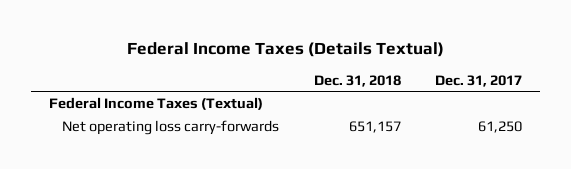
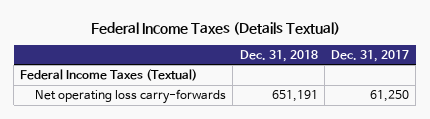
[348,121,401,134] 651,157 -> [271,90,318,103] 651,191

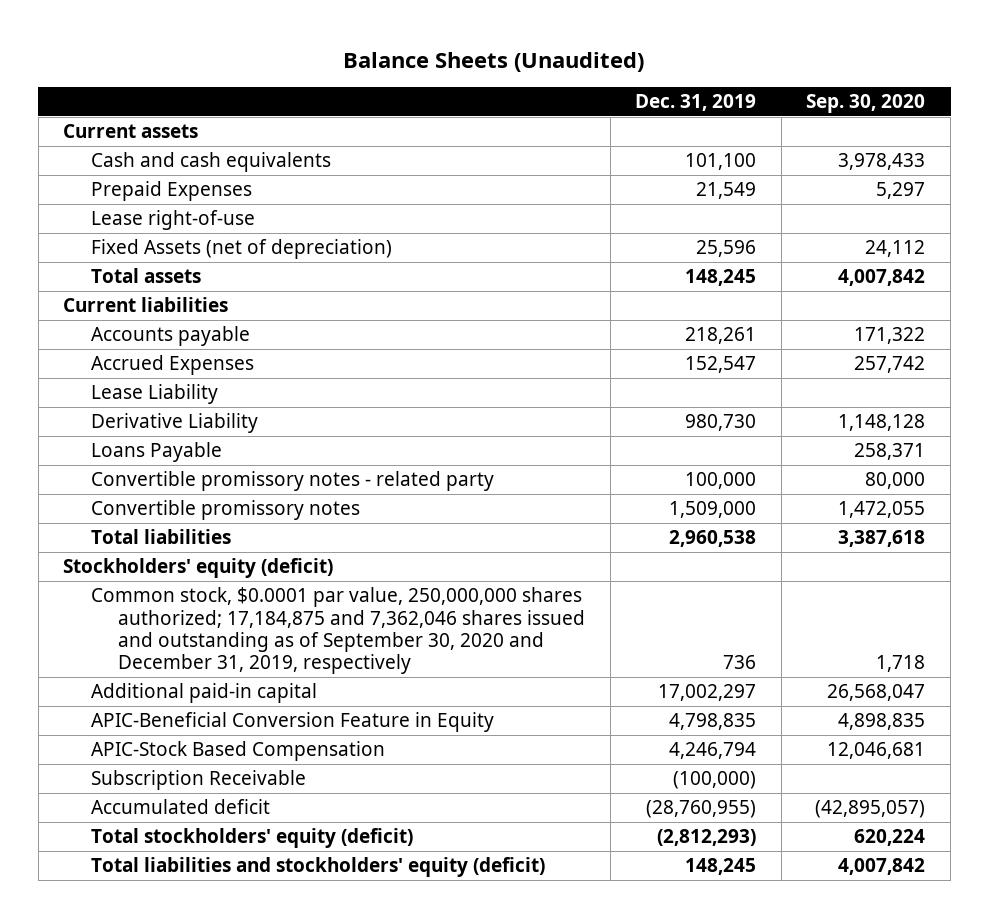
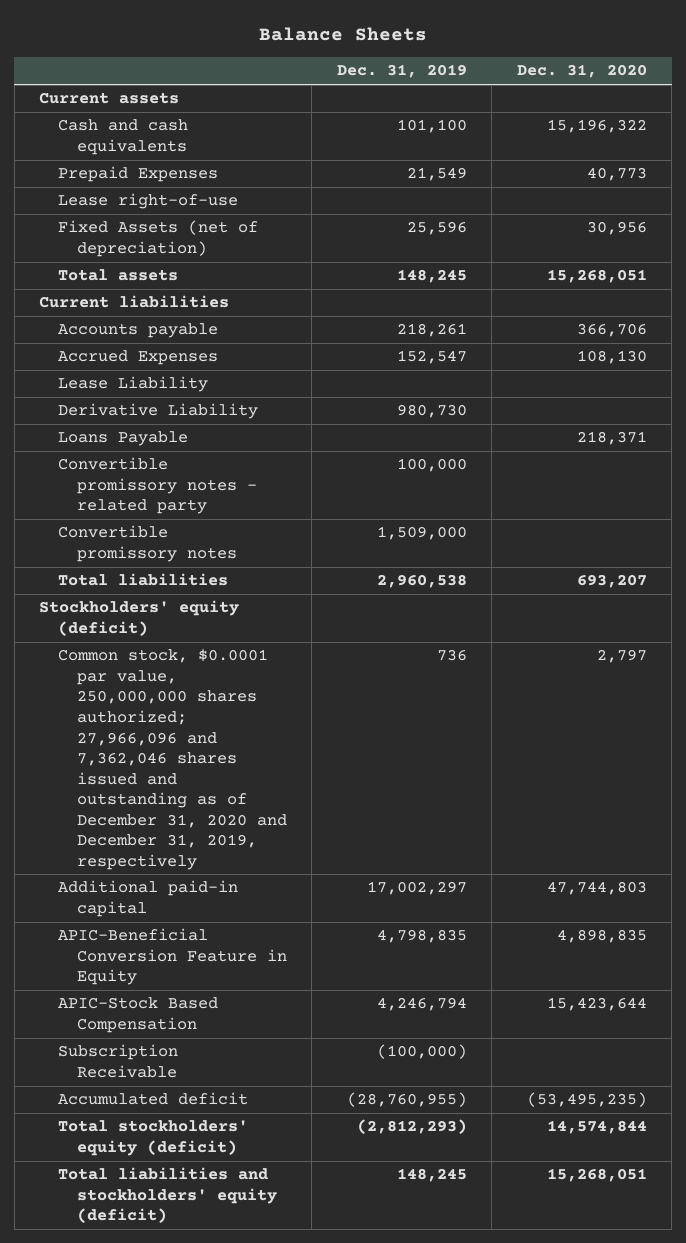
[343,51,645,72] Balance Sheets (Unaudited) -> [259,27,428,42] Balance Sheets
[806,94,926,114] Sep. 30, 2020 -> none
none -> [516,64,647,79] Dec. 31, 2020
[90,587,586,675] Common stock, $0.0001 par value, 250,000,000 shares authorized; 17,184,875 and 7,362,046 shares issued and outstanding as of September 30, 2020 and December 31, 2019, respectively -> [57,649,287,870] Common stock, $0.0001 par value, 250,000,000 shares authorized; 27,966,096 and 7,362,046 shares issued and outstanding as of December 31, 2020 and December 31, 2019, respectively

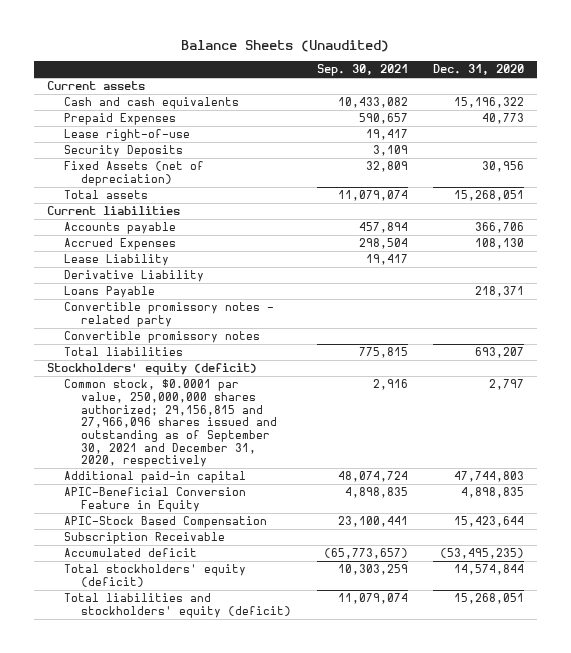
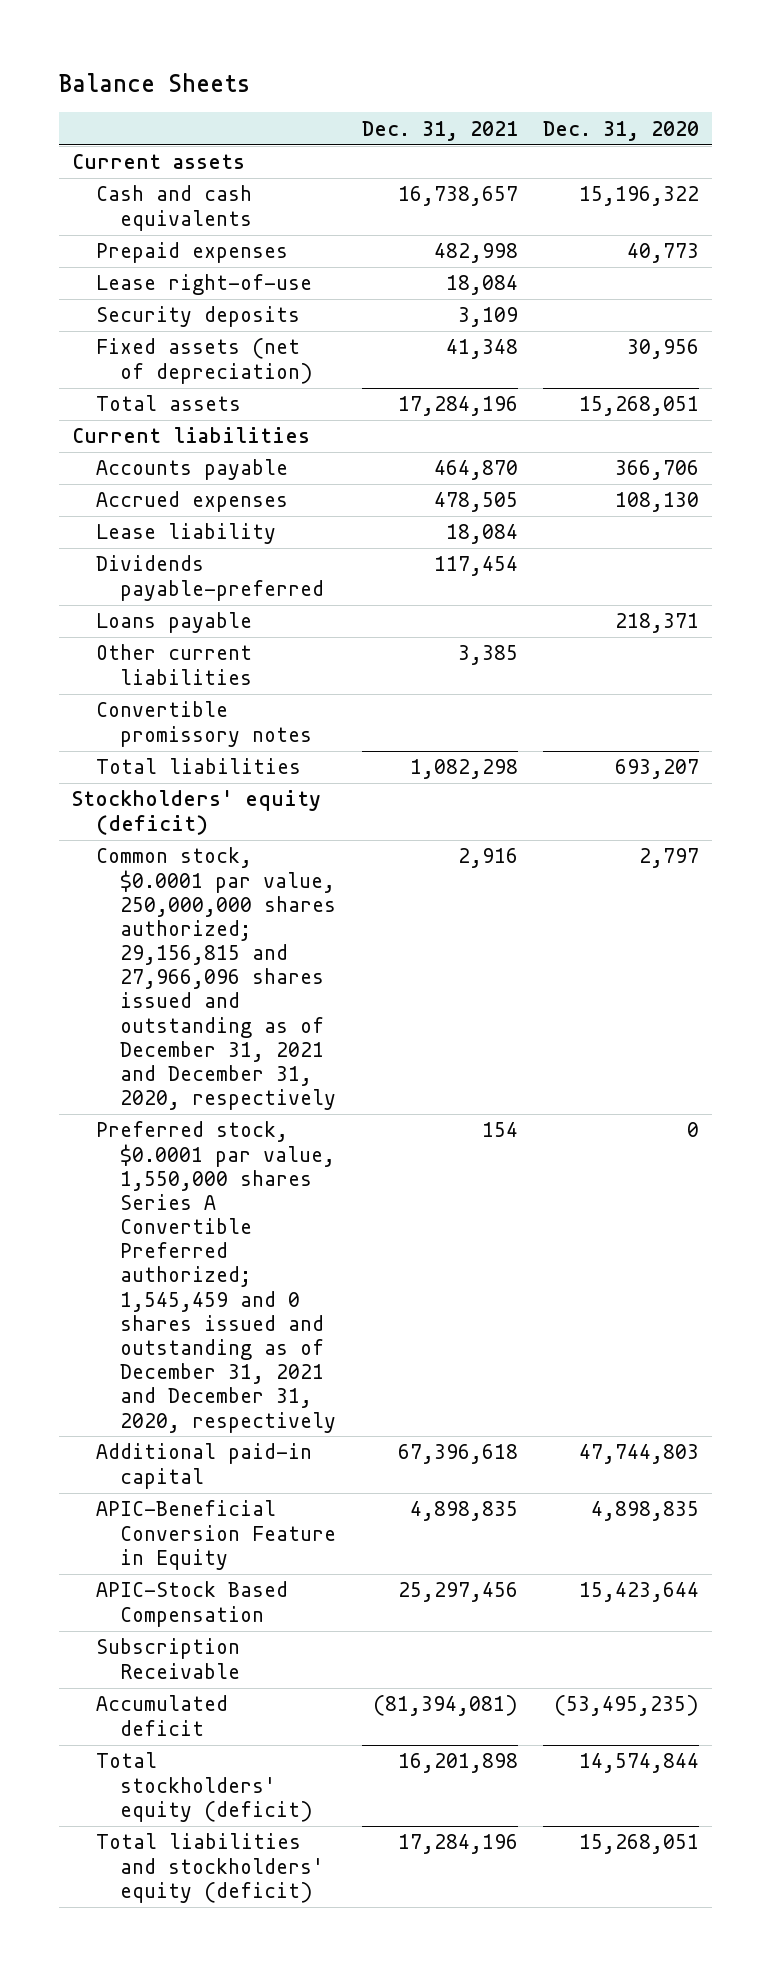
[181,40,390,53] Balance Sheets (Unaudited) -> [59,72,251,92] Balance Sheets
[316,64,408,77] Sep. 30, 2021 -> none
none -> [361,120,518,141] Dec. 31, 2021
[63,113,176,126] Prepaid Expenses -> [96,242,289,264] Prepaid expenses
[63,145,183,158] Security Deposits -> [96,306,301,328] Security deposits
[63,161,204,186] Fixed Assets (net of depreciation) -> [96,338,314,384] Fixed assets (net of depreciation)
[63,302,274,327] Convertible promissory notes - related party -> none
[63,238,176,251] Accrued Expenses -> [96,491,289,513] Accrued expenses
[63,254,169,267] Lease Liability -> [96,523,277,545] Lease liability
[63,270,204,283] Derivative Liability -> [96,555,325,601] Dividends payable-preferred
[63,286,155,299] Loans Payable -> [96,612,253,634] Loans payable
none -> [96,644,253,685] Other current liabilities
[63,379,277,468] Common stock, $0.0001 par value, 250,000,000 shares authorized; 29,156,815 and 27,966,096 shares issued and outstanding as of September 30, 2021 and December 31, 2020, respectively -> [96,847,337,1111] Common stock, $0.0001 par value, 250,000,000 shares authorized; 29,156,815 and 27,966,096 shares issued and outstanding as of December 31, 2021 and December 31, 2020, respectively
none -> [96,1121,337,1433] Preferred stock, $0.0001 par value, 1,550,000 shares Series A Convertible Preferred authorized; 1,545,459 and 0 shares issued and outstanding as of December 31, 2021 and December 31, 2020, respectively

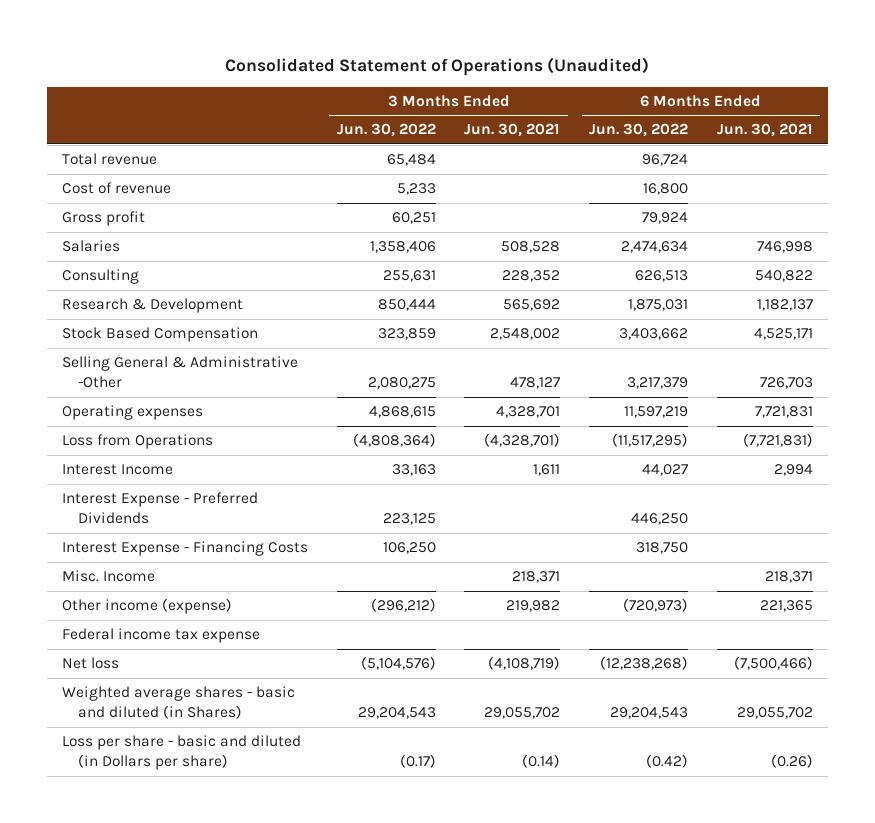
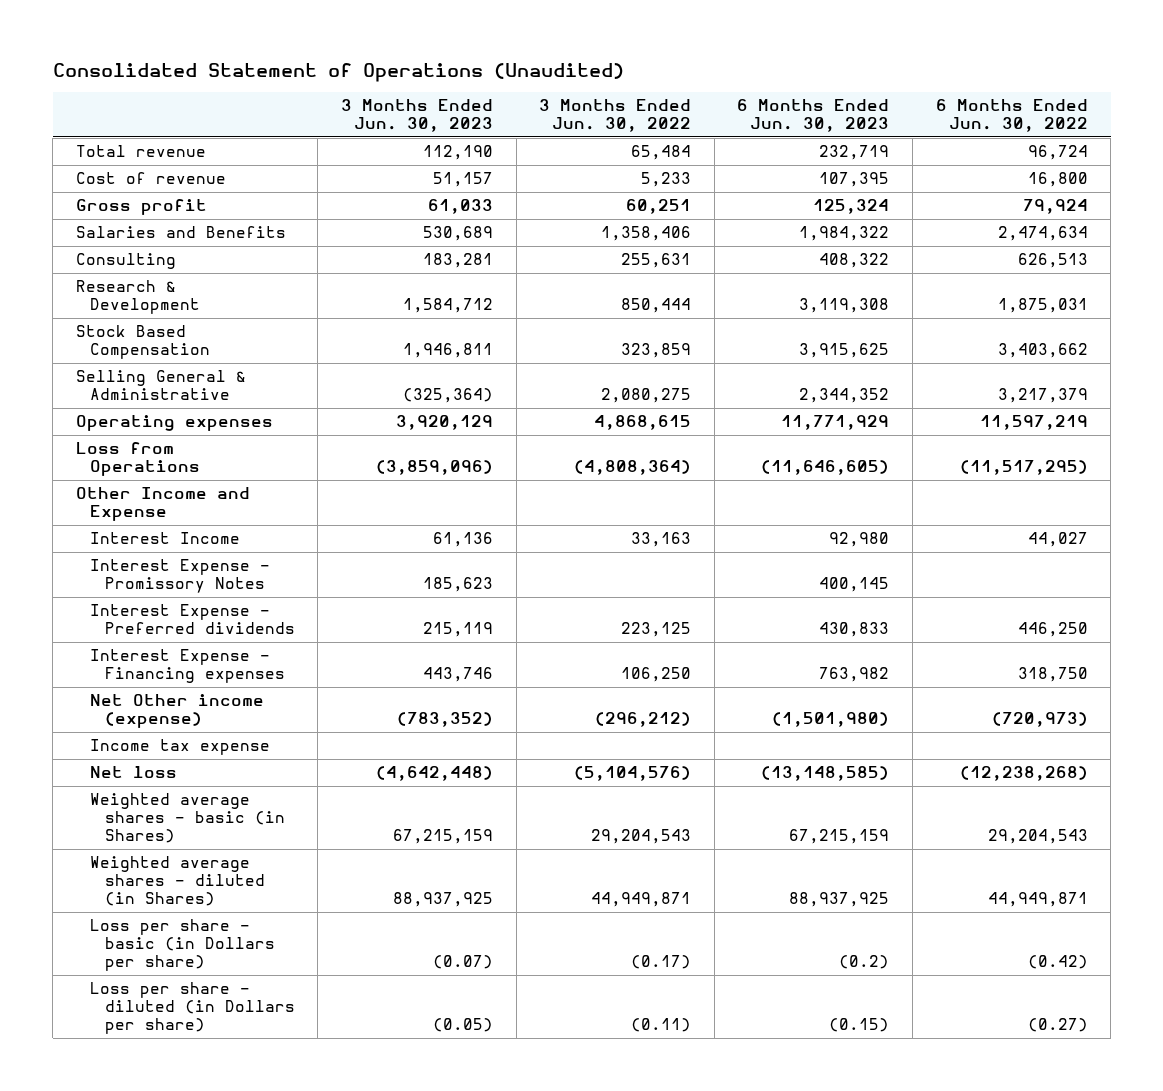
[464,123,561,138] Jun. 30, 2021 -> none
[717,123,814,138] Jun. 30, 2021 -> none
none -> [341,99,494,133] 3 Months Ended Jun. 30, 2023
none -> [737,99,890,133] 6 Months Ended Jun. 30, 2023
[61,240,120,253] Salaries -> [75,226,286,239] Salaries and Benefits
[61,356,298,389] Selling General & Administrative -Other -> [75,370,246,401] Selling General & Administrative
none -> [75,487,250,522] Other Income and Expense
[61,570,155,583] Misc. Income -> none
none -> [90,559,271,594] Interest Expense - Promissory Notes
[61,492,258,525] Interest Expense - Preferred Dividends -> [90,604,295,635] Interest Expense - Preferred dividends
[61,541,308,557] Interest Expense - Financing Costs -> [90,649,285,684] Interest Expense - Financing expenses
[61,598,232,615] Other income (expense) -> [90,694,265,729] Net Other income (expense)
[61,628,260,644] Federal income tax expense -> [90,739,271,756] Income tax expense
[61,686,295,720] Weighted average shares - basic and diluted (in Shares) -> [90,793,285,844] Weighted average shares - basic (in Shares)
none -> [90,856,265,907] Weighted average shares - diluted (in Shares)
[61,735,301,771] Loss per share - basic and diluted (in Dollars per share) -> [90,919,275,972] Loss per share - basic (in Dollars per share)
none -> [90,982,295,1035] Loss per share - diluted (in Dollars per share)

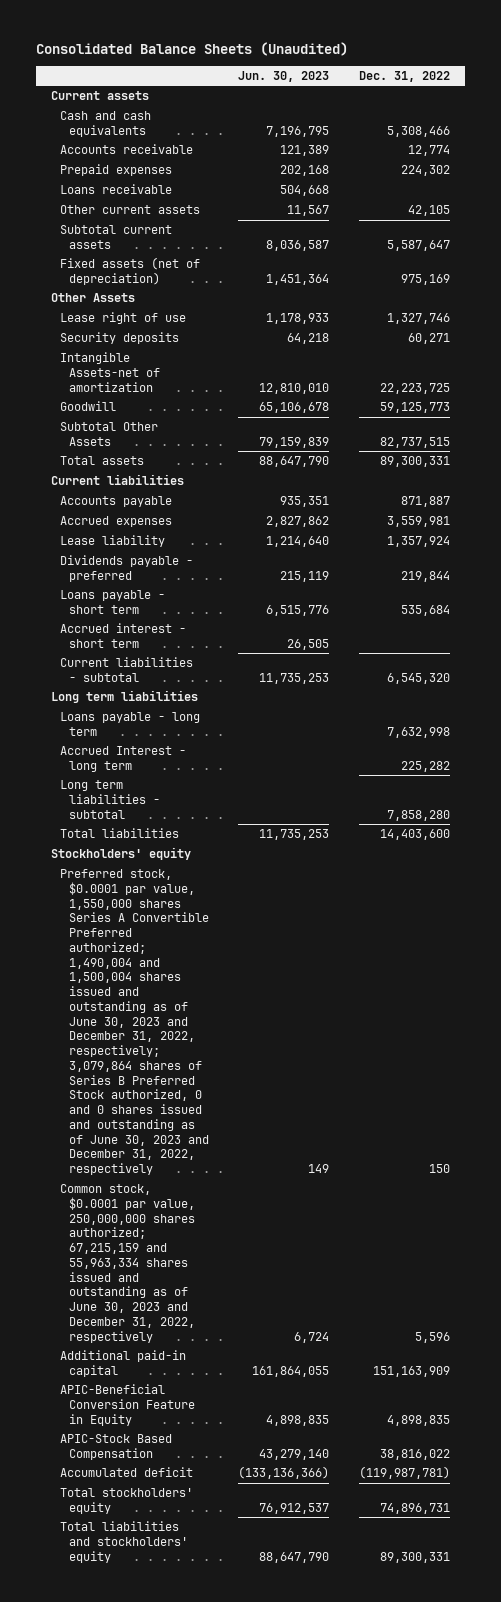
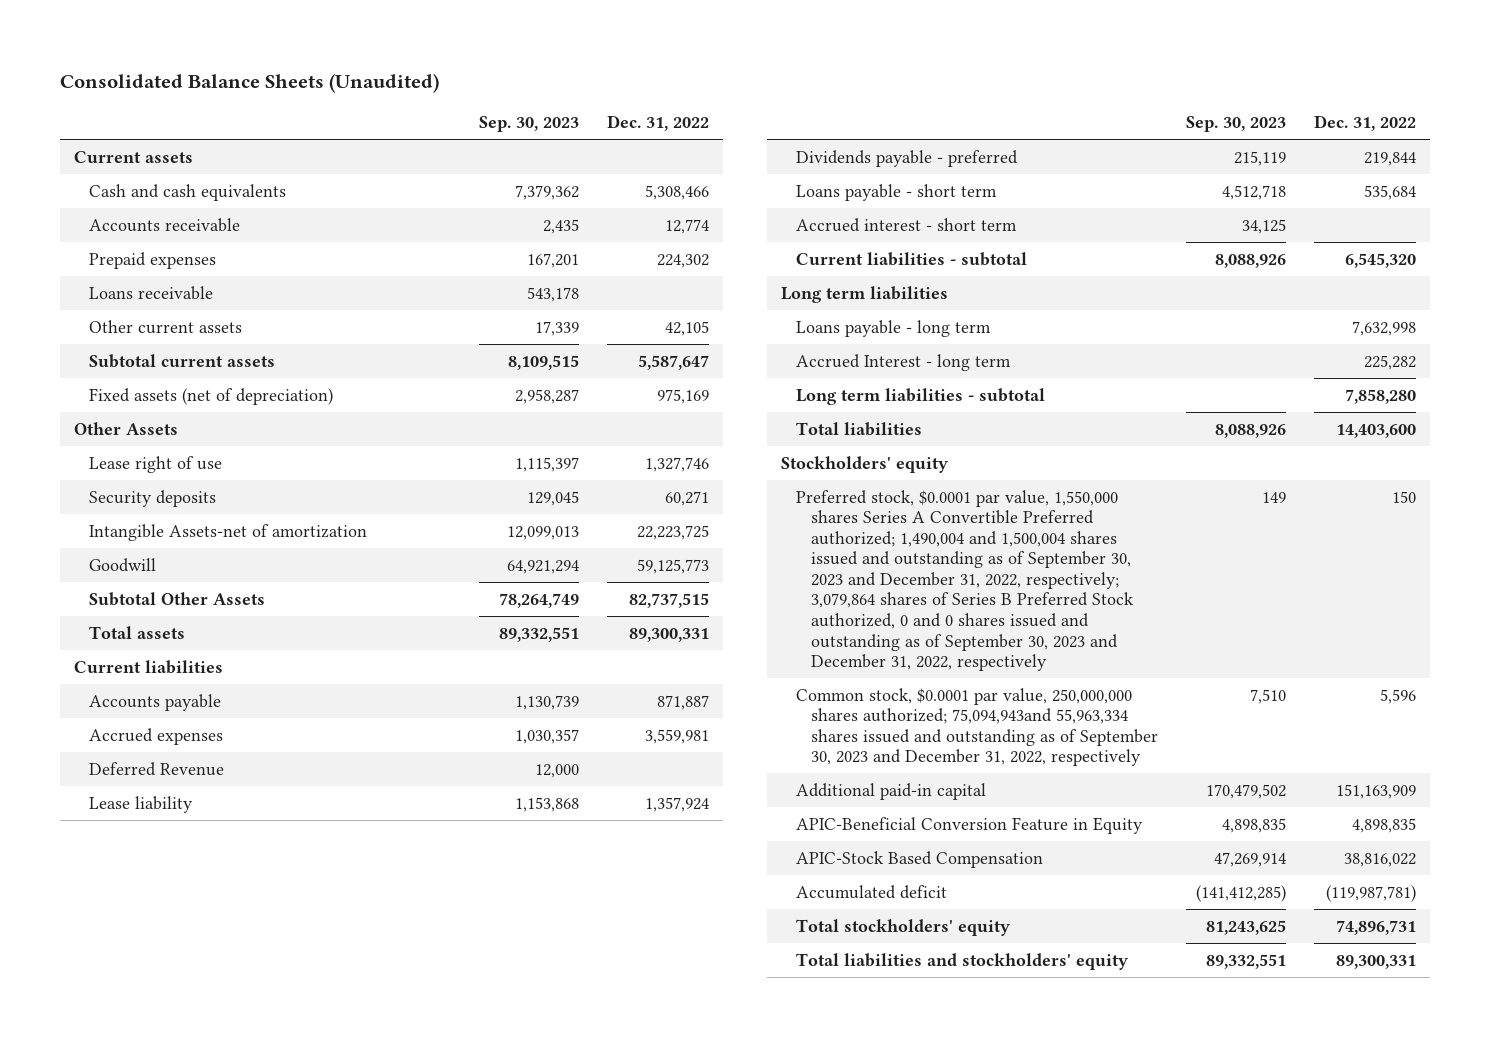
[238,70,330,82] Jun. 30, 2023 -> none
none -> [478,116,579,133] Sep. 30, 2023
none -> [88,761,224,776] Deferred Revenue
[59,868,209,1176] Preferred stock, $0.0001 par value, 1,550,000 shares Series A Convertible Preferred authorized; 1,490,004 and 1,500,004 shares issued and outstanding as of June 30, 2023 and December 31, 2022, respectively; 3,079,864 shares of Series B Preferred Stock authorized, 0 and 0 shares issued and outstanding as of June 30, 2023 and December 31, 2022, respectively -> [795,489,1134,672] Preferred stock, $0.0001 par value, 1,550,000 shares Series A Convertible Preferred authorized; 1,490,004 and 1,500,004 shares issued and outstanding as of September 30, 2023 and December 31, 2022, respectively; 3,079,864 shares of Series B Preferred Stock authorized, 0 and 0 shares issued and outstanding as of September 30, 2023 and December 31, 2022, respectively
[59,1183,195,1343] Common stock, $0.0001 par value, 250,000,000 shares authorized; 67,215,159 and 55,963,334 shares issued and outstanding as of June 30, 2023 and December 31, 2022, respectively -> [795,687,1158,767] Common stock, $0.0001 par value, 250,000,000 shares authorized; 75,094,943and 55,963,334 shares issued and outstanding as of September 30, 2023 and December 31, 2022, respectively

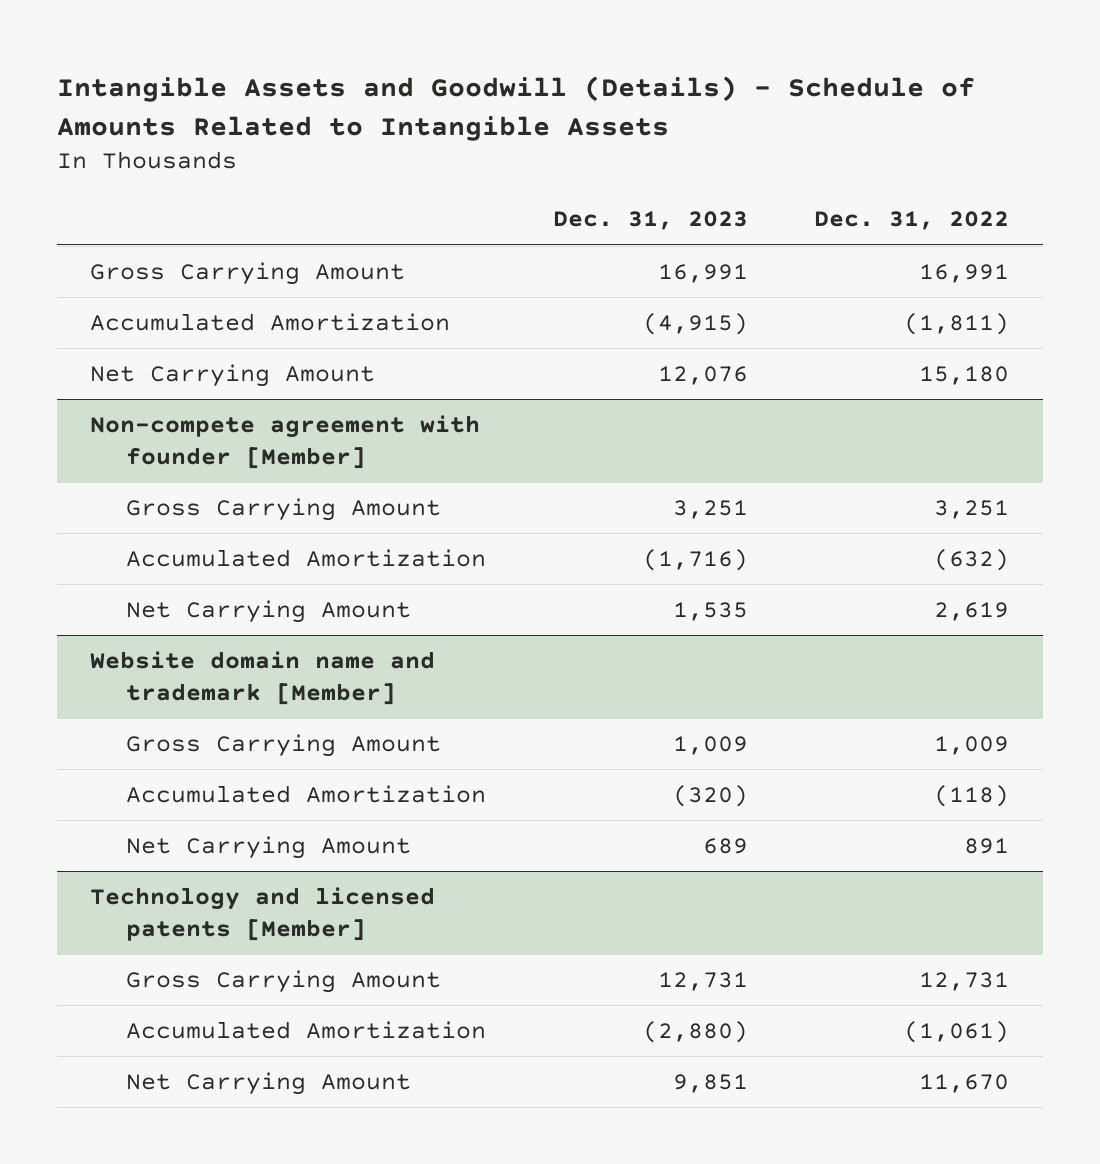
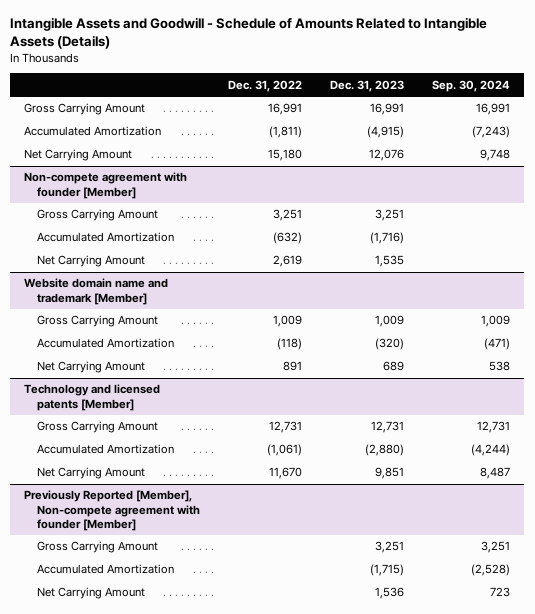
[56,75,975,141] Intangible Assets and Goodwill (Details) - Schedule of Amounts Related to Intangible Assets -> [10,17,488,50] Intangible Assets and Goodwill - Schedule of Amounts Related to Intangible Assets (Details)
none -> [432,79,511,92] Sep. 30, 2024
none -> [24,490,200,532] Previously Reported [Member], Non-compete agreement with founder [Member]
none -> [36,541,158,554] Gross Carrying Amount
none -> [36,564,174,575] Accumulated Amortization
none -> [36,587,145,600] Net Carrying Amount

